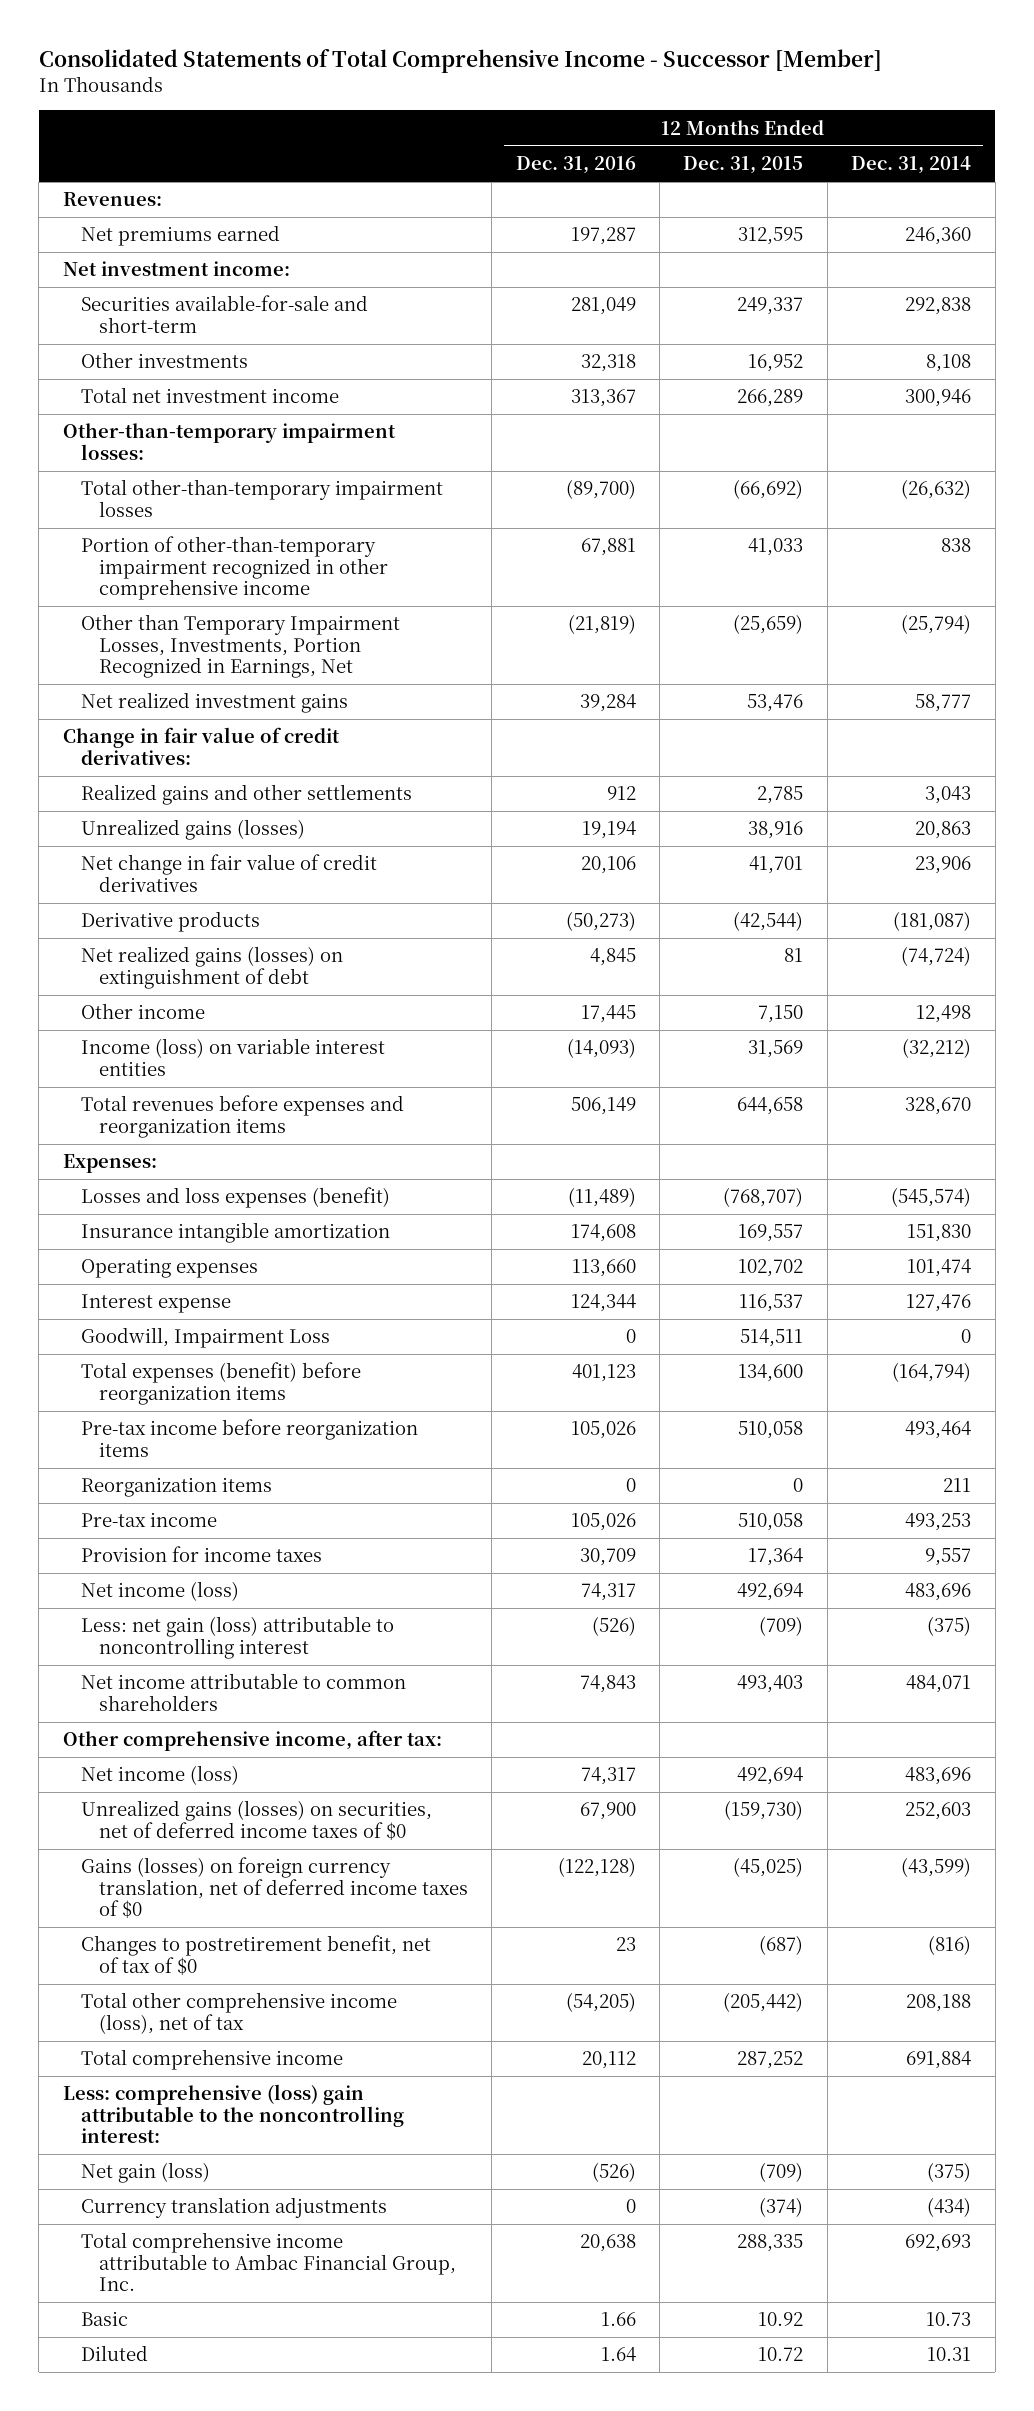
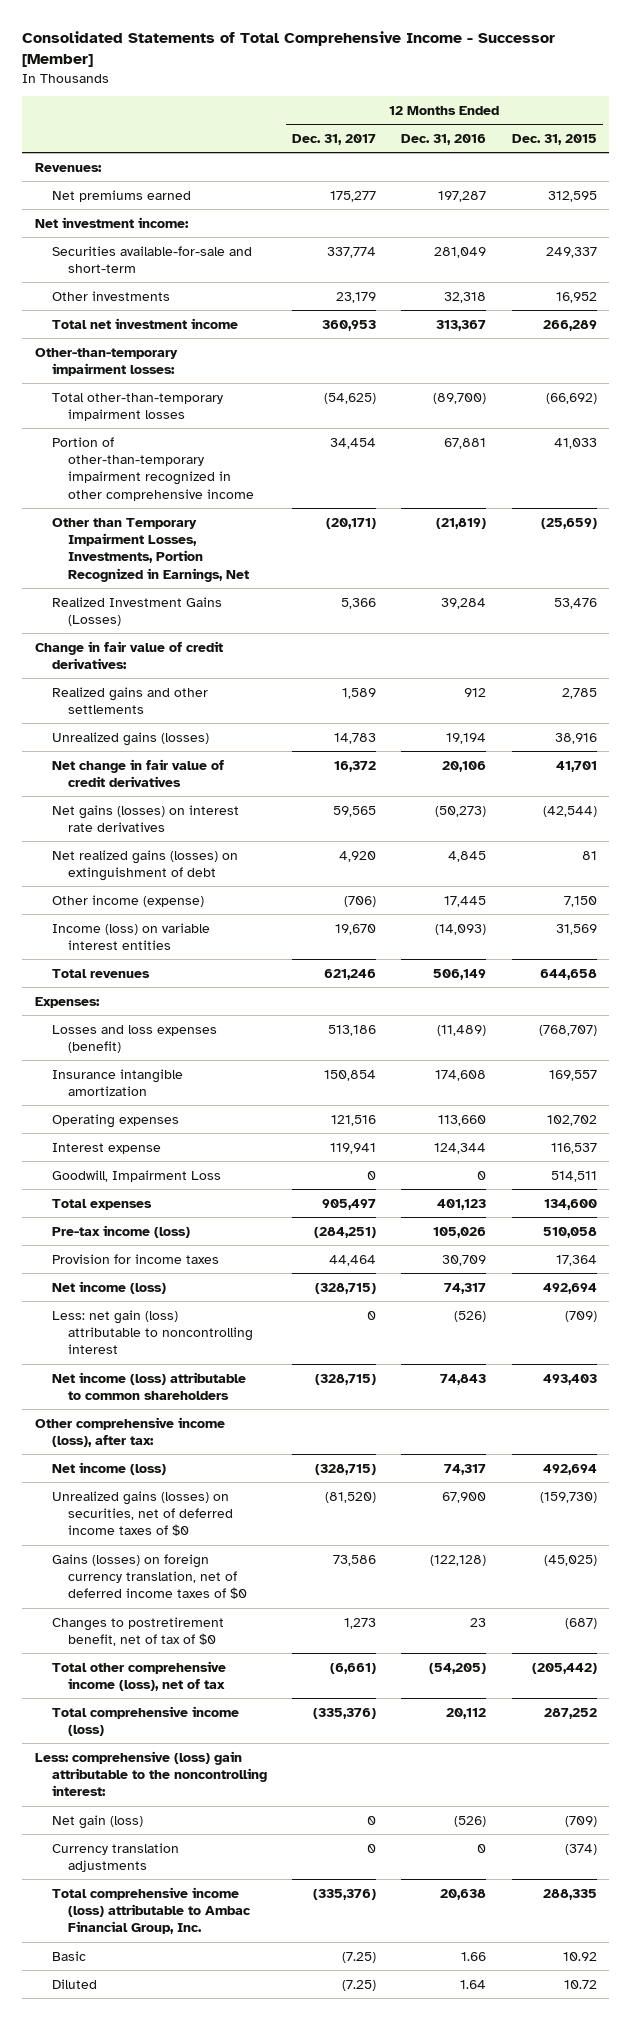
[851,156,972,175] Dec. 31, 2014 -> none
none -> [291,133,376,145] Dec. 31, 2017
[80,692,348,714] Net realized investment gains -> [51,596,222,626] Realized Investment Gains (Losses)
[80,911,260,933] Derivative products -> [51,804,239,832] Net gains (losses) on interest rate derivatives
[80,1003,205,1020] Other income -> [51,894,204,907] Other income (expense)
[80,1095,404,1138] Total revenues before expenses and reorganization items -> [51,968,150,978] Total revenues
[80,1419,418,1457] Pre-tax income before reorganization items -> none
[80,1477,272,1498] Reorganization items -> none
[80,1362,361,1405] Total expenses (benefit) before reorganization items -> [51,1198,152,1210] Total expenses
[80,1512,217,1528] Pre-tax income -> [51,1224,190,1238] Pre-tax income (loss)
[80,1673,406,1711] Net income attributable to common shareholders -> [51,1371,246,1400] Net income (loss) attributable to common shareholders
[62,1730,442,1752] Other comprehensive income, after tax: -> [34,1416,225,1447] Other comprehensive income (loss), after tax:
[80,2049,343,2071] Total comprehensive income -> [51,1705,239,1736] Total comprehensive income (loss)
[80,2232,456,2291] Total comprehensive income attributable to Ambac Financial Group, Inc. -> [51,1886,252,1935] Total comprehensive income (loss) attributable to Ambac Financial Group, Inc.

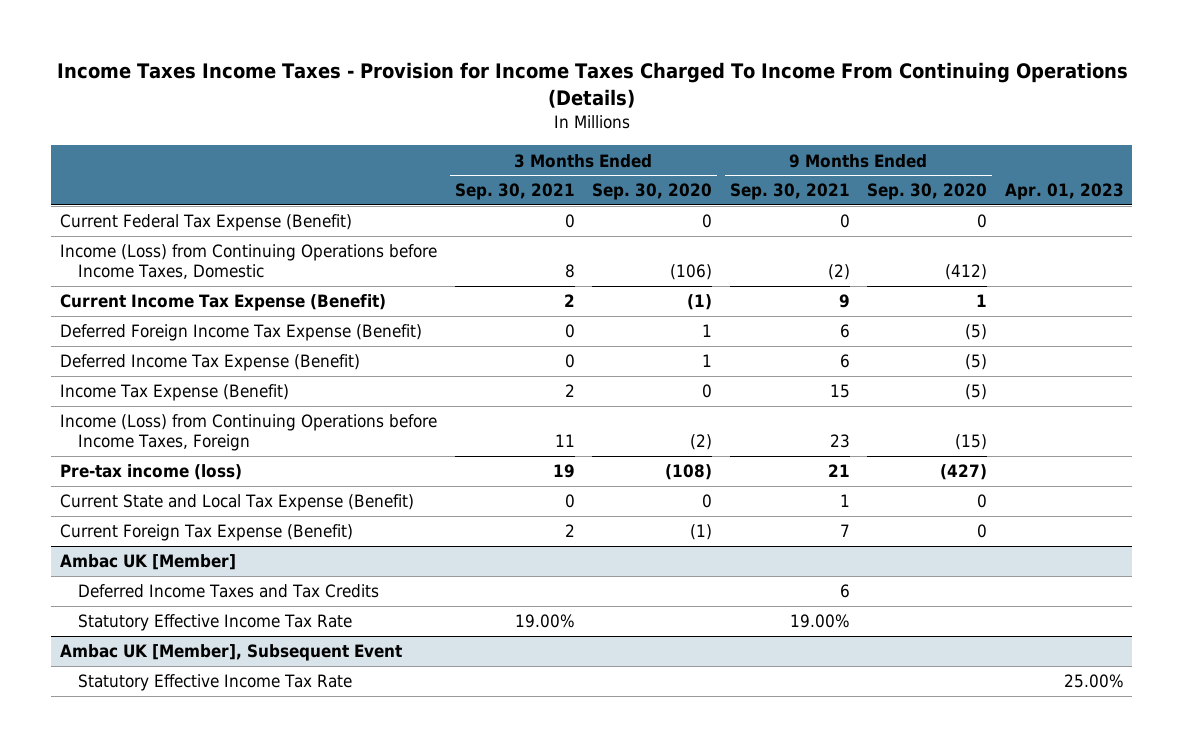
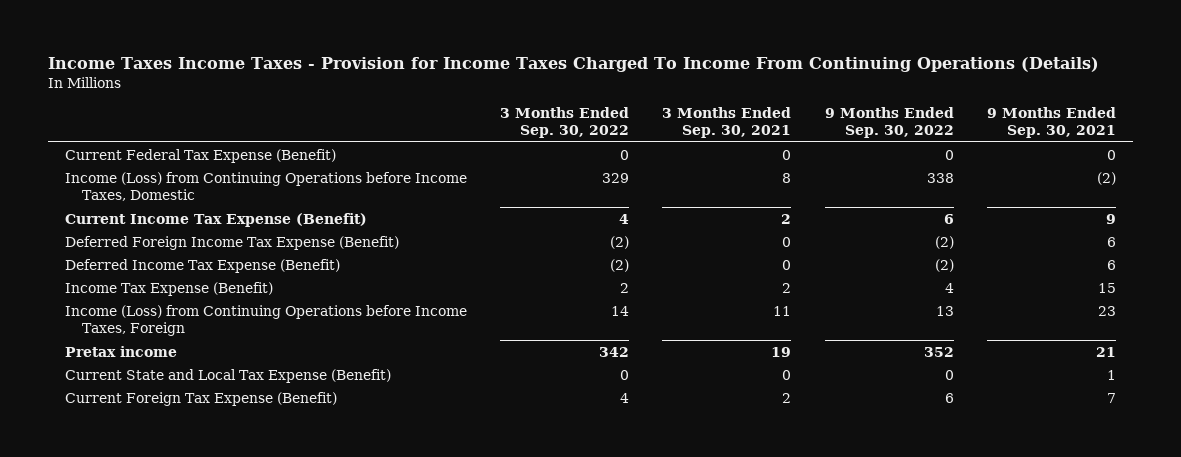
[592,183,713,201] Sep. 30, 2020 -> none
[867,183,988,201] Sep. 30, 2020 -> none
[1004,183,1124,201] Apr. 01, 2023 -> none
none -> [499,106,629,139] 3 Months Ended Sep. 30, 2022
none -> [824,106,954,139] 9 Months Ended Sep. 30, 2022
[60,464,243,481] Pre-tax income (loss) -> [64,345,177,357] Pretax income
[60,554,237,571] Ambac UK [Member] -> none
[78,584,380,599] Deferred Income Taxes and Tax Credits -> none
[78,614,353,632] Statutory Effective Income Tax Rate -> none
[60,644,403,662] Ambac UK [Member], Subsequent Event -> none
[78,674,353,692] Statutory Effective Income Tax Rate -> none

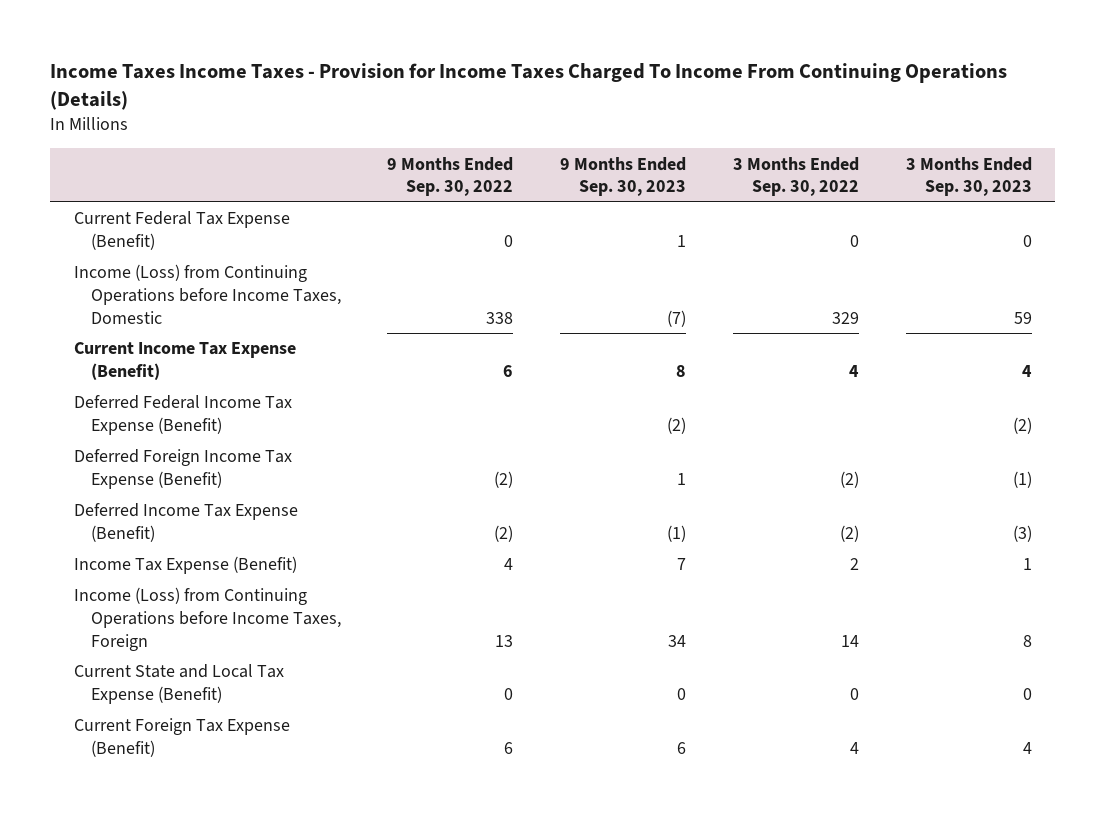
[662,106,792,139] 3 Months Ended Sep. 30, 2021 -> none
[986,106,1116,139] 9 Months Ended Sep. 30, 2021 -> none
none -> [560,156,687,197] 9 Months Ended Sep. 30, 2023
none -> [906,156,1033,197] 3 Months Ended Sep. 30, 2023
none -> [73,395,292,436] Deferred Federal Income Tax Expense (Benefit)
[64,345,177,357] Pretax income -> none

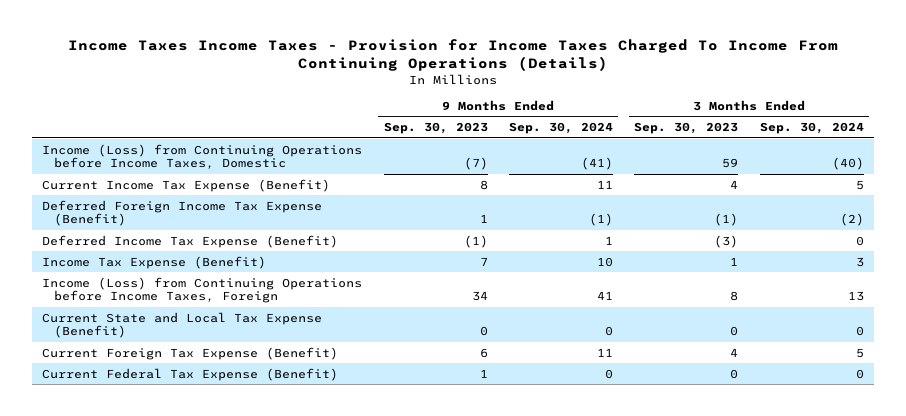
[387,156,514,197] 9 Months Ended Sep. 30, 2022 -> none
[733,156,860,197] 3 Months Ended Sep. 30, 2022 -> none
none -> [509,122,614,135] Sep. 30, 2024
none -> [759,122,864,135] Sep. 30, 2024
[73,395,292,436] Deferred Federal Income Tax Expense (Benefit) -> none
[73,211,290,251] Current Federal Tax Expense (Benefit) -> [42,367,339,381] Current Federal Tax Expense (Benefit)

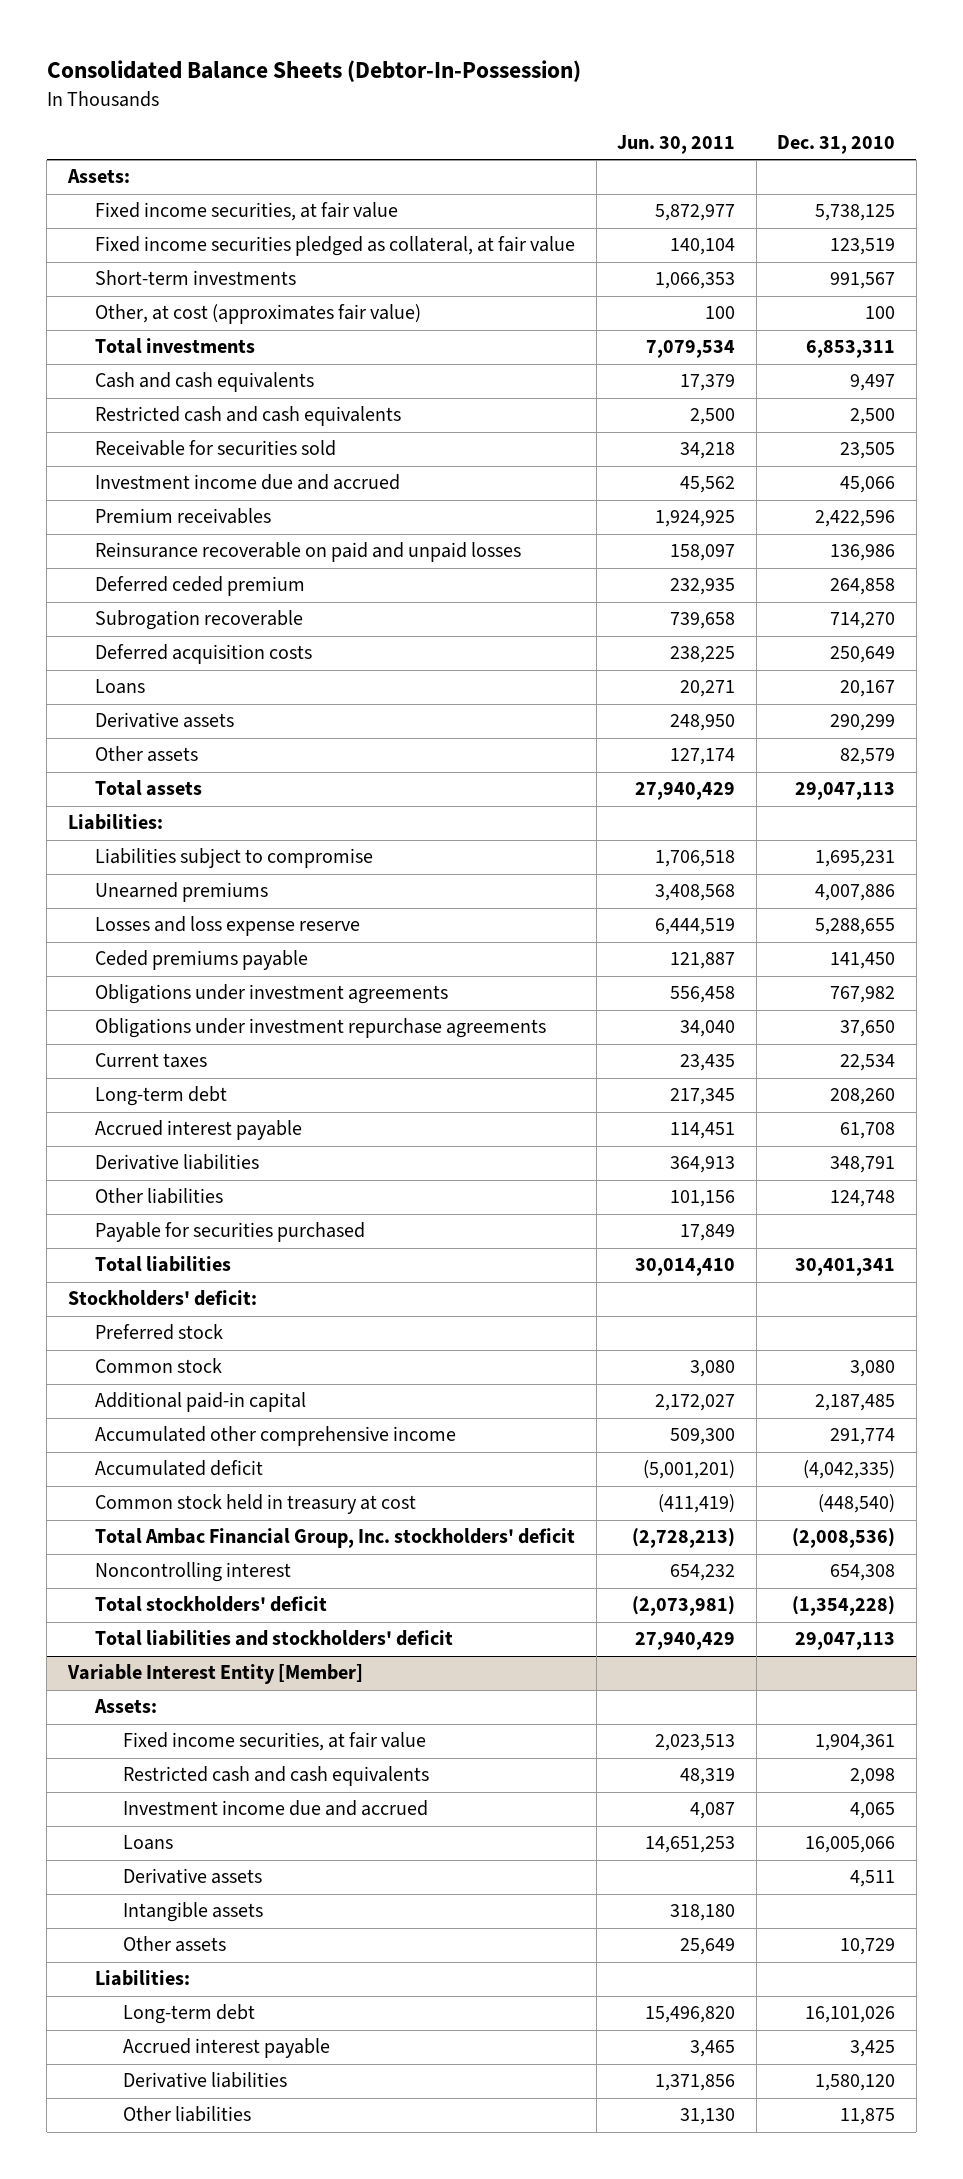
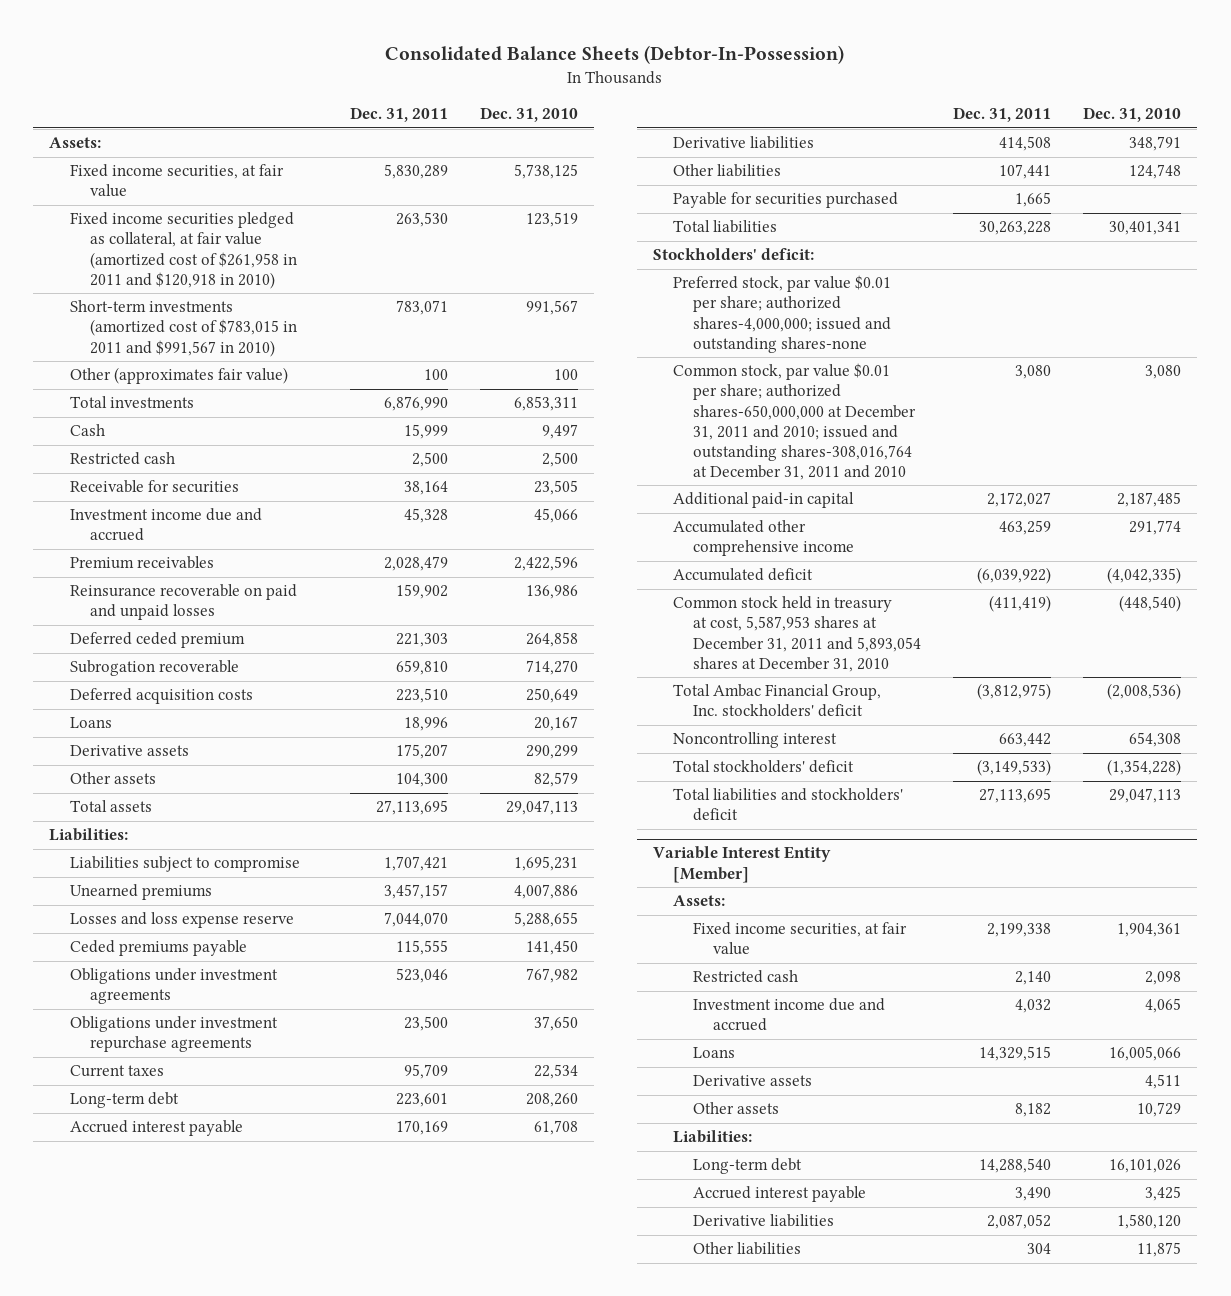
[617,135,736,155] Jun. 30, 2011 -> none
none -> [349,107,448,123] Dec. 31, 2011
[95,236,576,257] Fixed income securities pledged as collateral, at fair value -> [69,212,297,289] Fixed income securities pledged as collateral, at fair value (amortized cost of $261,958 in 2011 and $120,918 in 2010)
[95,270,297,286] Short-term investments -> [69,300,297,357] Short-term investments (amortized cost of $783,015 in 2011 and $991,567 in 2010)
[95,304,422,325] Other, at cost (approximates fair value) -> [69,367,288,385] Other (approximates fair value)
[95,372,315,393] Cash and cash equivalents -> [69,424,105,437] Cash
[95,406,402,427] Restricted cash and cash equivalents -> [69,452,175,466] Restricted cash
[95,440,337,457] Receivable for securities sold -> [69,480,239,494] Receivable for securities
[95,1324,224,1341] Preferred stock -> [672,275,891,353] Preferred stock, par value $0.01 per share; authorized shares-4,000,000; issued and outstanding shares-none
[95,1358,223,1374] Common stock -> [672,363,916,480] Common stock, par value $0.01 per share; authorized shares-650,000,000 at December 31, 2011 and 2010; issued and outstanding shares-308,016,764 at December 31, 2011 and 2010
[95,1494,417,1515] Common stock held in treasury at cost -> [672,596,921,672] Common stock held in treasury at cost, 5,587,953 shares at December 31, 2011 and 5,893,054 shares at December 31, 2010
[123,1766,430,1787] Restricted cash and cash equivalents -> [692,970,798,984] Restricted cash
[123,1902,264,1923] Intangible assets -> none

